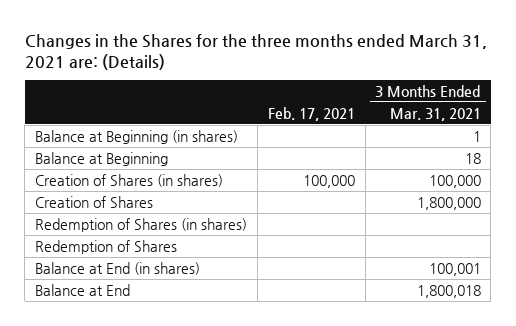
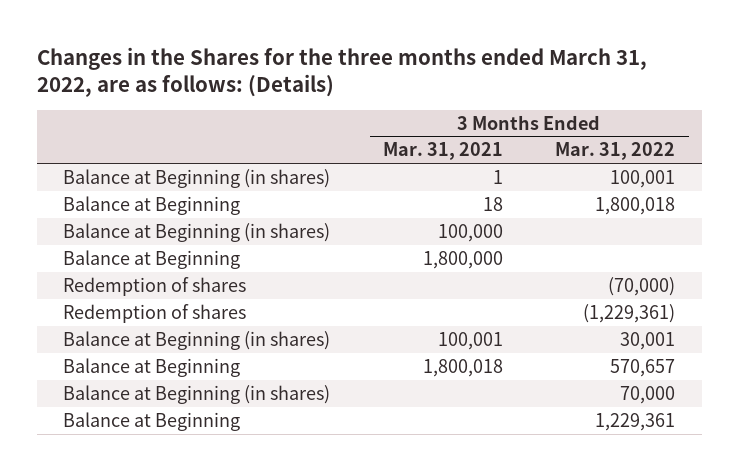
[24,33,487,70] Changes in the Shares for the three months ended March 31, 2021 are: (Details) -> [37,46,648,98] Changes in the Shares for the three months ended March 31, 2022, are as follows: (Details)
[267,106,355,121] Feb. 17, 2021 -> none
none -> [555,142,676,161] Mar. 31, 2022
[34,173,223,187] Creation of Shares (in shares) -> [63,222,331,242] Balance at Beginning (in shares)
[34,195,153,208] Creation of Shares -> [63,249,241,269] Balance at Beginning
[34,217,247,232] Redemption of Shares (in shares) -> [63,276,247,296] Redemption of shares
[34,239,177,254] Redemption of Shares -> [63,303,247,323] Redemption of shares
[34,261,200,275] Balance at End (in shares) -> [63,330,331,350] Balance at Beginning (in shares)
[34,283,130,296] Balance at End -> [63,357,241,377] Balance at Beginning
none -> [63,384,331,404] Balance at Beginning (in shares)
none -> [63,411,241,431] Balance at Beginning

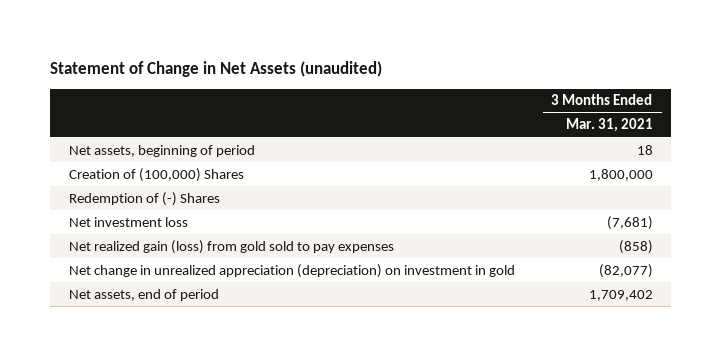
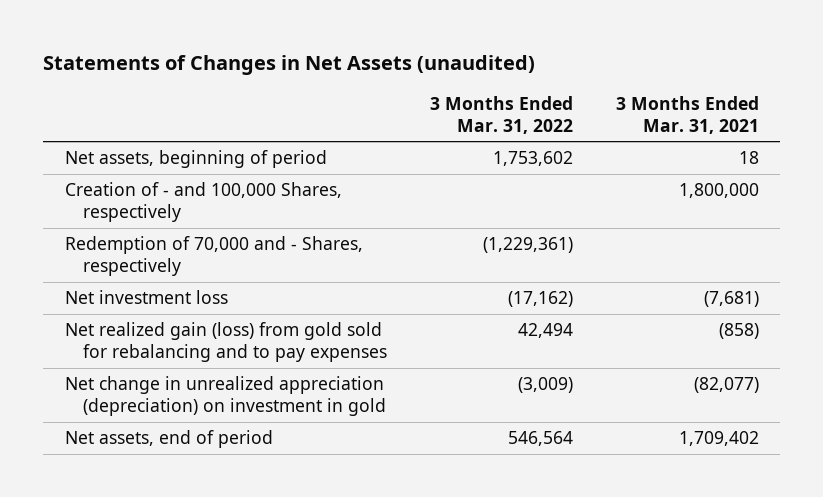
[50,60,383,77] Statement of Change in Net Assets (unaudited) -> [43,55,536,76] Statements of Changes in Net Assets (unaudited)
none -> [430,96,574,134] 3 Months Ended Mar. 31, 2022
[68,191,220,206] Redemption of (-) Shares -> none
[68,167,244,182] Creation of (100,000) Shares -> [64,182,342,222] Creation of - and 100,000 Shares, respectively
none -> [64,236,363,276] Redemption of 70,000 and - Shares, respectively
[68,239,394,254] Net realized gain (loss) from gold sold to pay expenses -> [64,322,388,362] Net realized gain (loss) from gold sold for rebalancing and to pay expenses

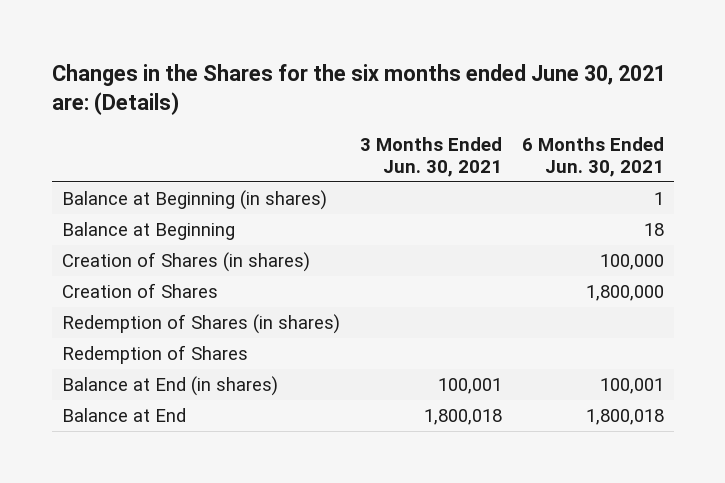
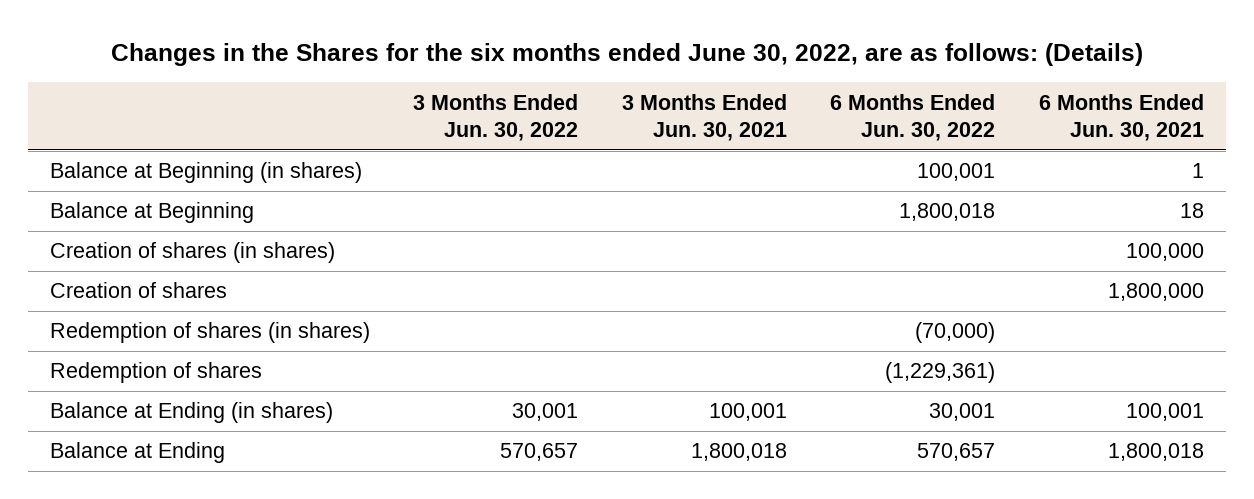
[51,63,666,115] Changes in the Shares for the six months ended June 30, 2021 are: (Details) -> [110,43,1143,67] Changes in the Shares for the six months ended June 30, 2022, are as follows: (Details)
none -> [413,93,579,141] 3 Months Ended Jun. 30, 2022
none -> [830,93,996,141] 6 Months Ended Jun. 30, 2022
[61,252,310,273] Creation of Shares (in shares) -> [49,242,335,264] Creation of shares (in shares)
[61,283,218,299] Creation of Shares -> [49,282,227,299] Creation of shares
[61,314,340,335] Redemption of Shares (in shares) -> [49,322,370,344] Redemption of shares (in shares)
[61,345,248,365] Redemption of Shares -> [49,362,262,384] Redemption of shares
[61,376,278,397] Balance at End (in shares) -> [49,402,333,424] Balance at Ending (in shares)
[61,408,186,423] Balance at End -> [49,442,225,464] Balance at Ending

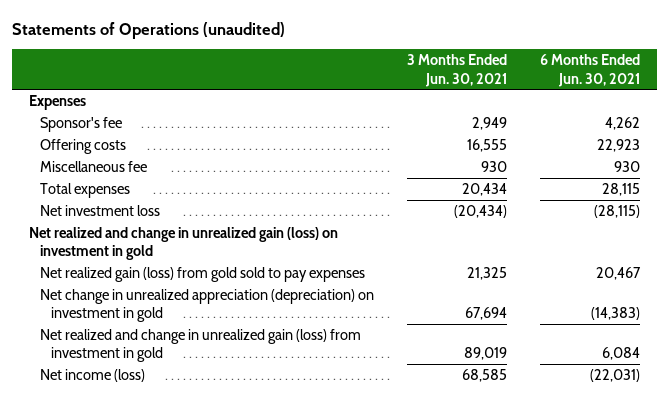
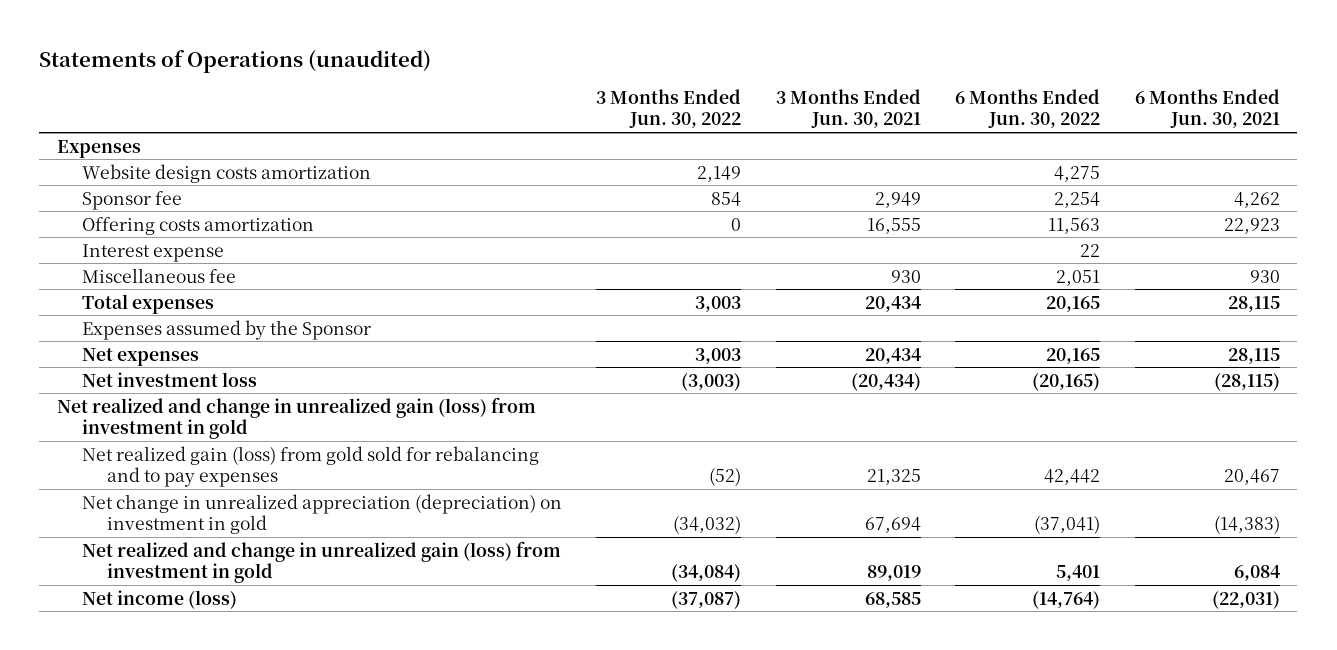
none -> [596,89,742,129] 3 Months Ended Jun. 30, 2022
none -> [955,89,1101,129] 6 Months Ended Jun. 30, 2022
none -> [81,163,371,183] Website design costs amortization
[39,117,122,133] Sponsor's fee -> [81,190,182,210] Sponsor fee
[39,139,126,155] Offering costs -> [81,216,314,235] Offering costs amortization
none -> [81,243,224,262] Interest expense
none -> [81,319,371,340] Expenses assumed by the Sponsor
none -> [81,347,199,366] Net expenses
[28,227,338,261] Net realized and change in unrealized gain (loss) on investment in gold -> [56,396,536,439] Net realized and change in unrealized gain (loss) from investment in gold
[39,267,365,283] Net realized gain (loss) from gold sold to pay expenses -> [81,445,539,487] Net realized gain (loss) from gold sold for rebalancing and to pay expenses

